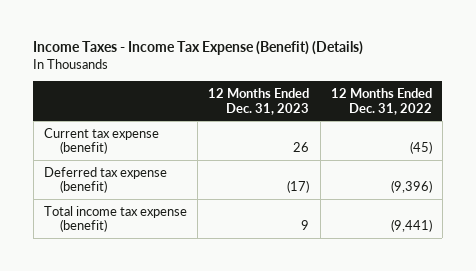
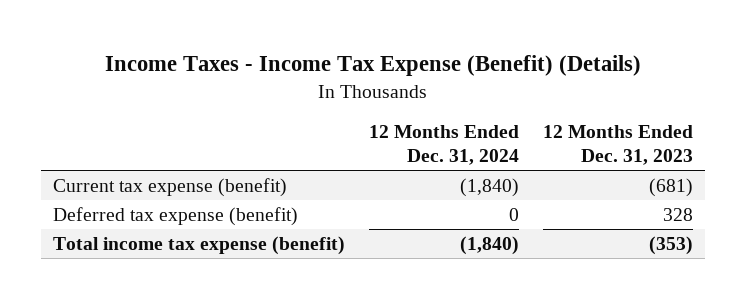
[330,87,432,115] 12 Months Ended Dec. 31, 2022 -> none
none -> [368,125,519,165] 12 Months Ended Dec. 31, 2024
[293,142,310,153] 26 -> [648,178,693,198] (681)
[287,180,310,194] (17) -> [662,208,693,222] 328
[301,220,310,231] 9 -> [648,236,693,256] (353)

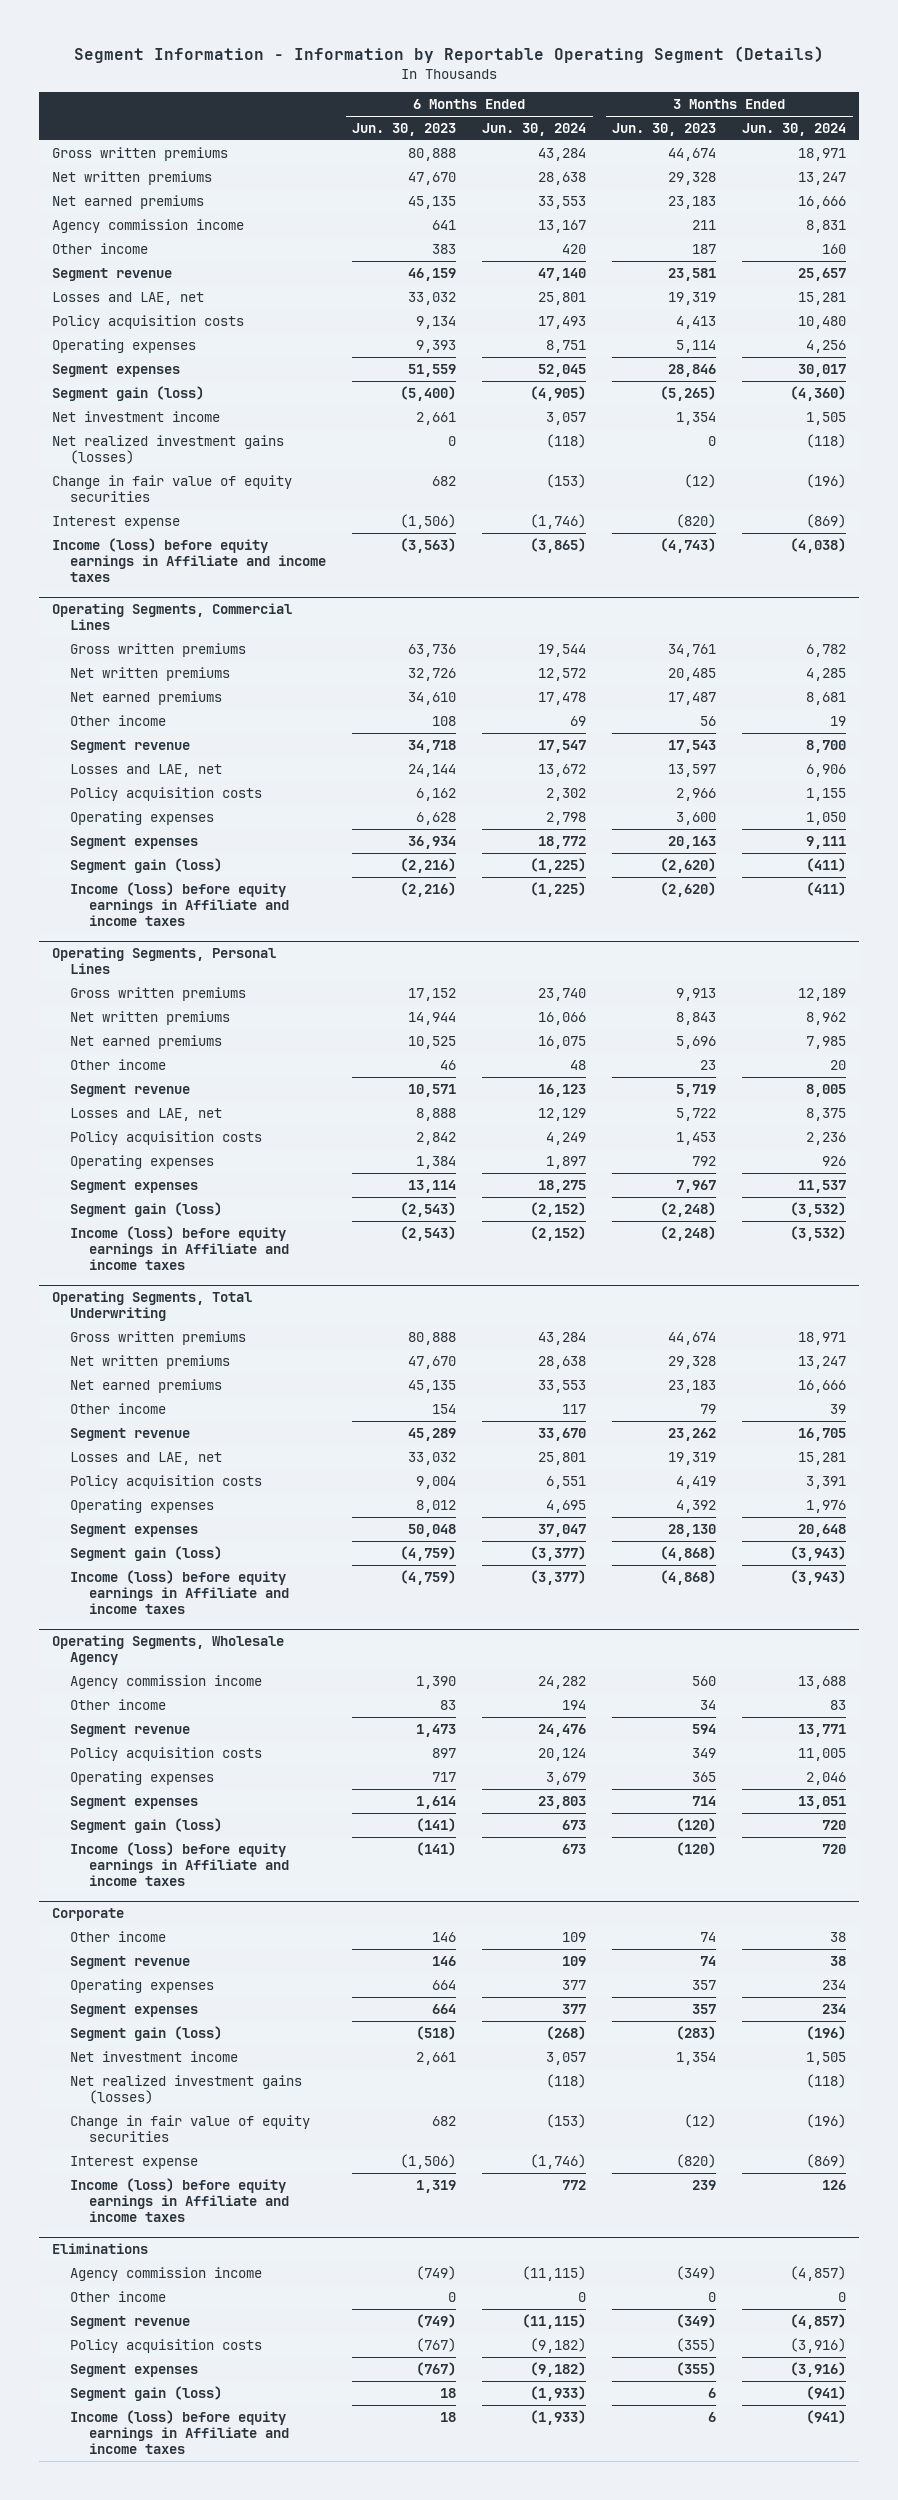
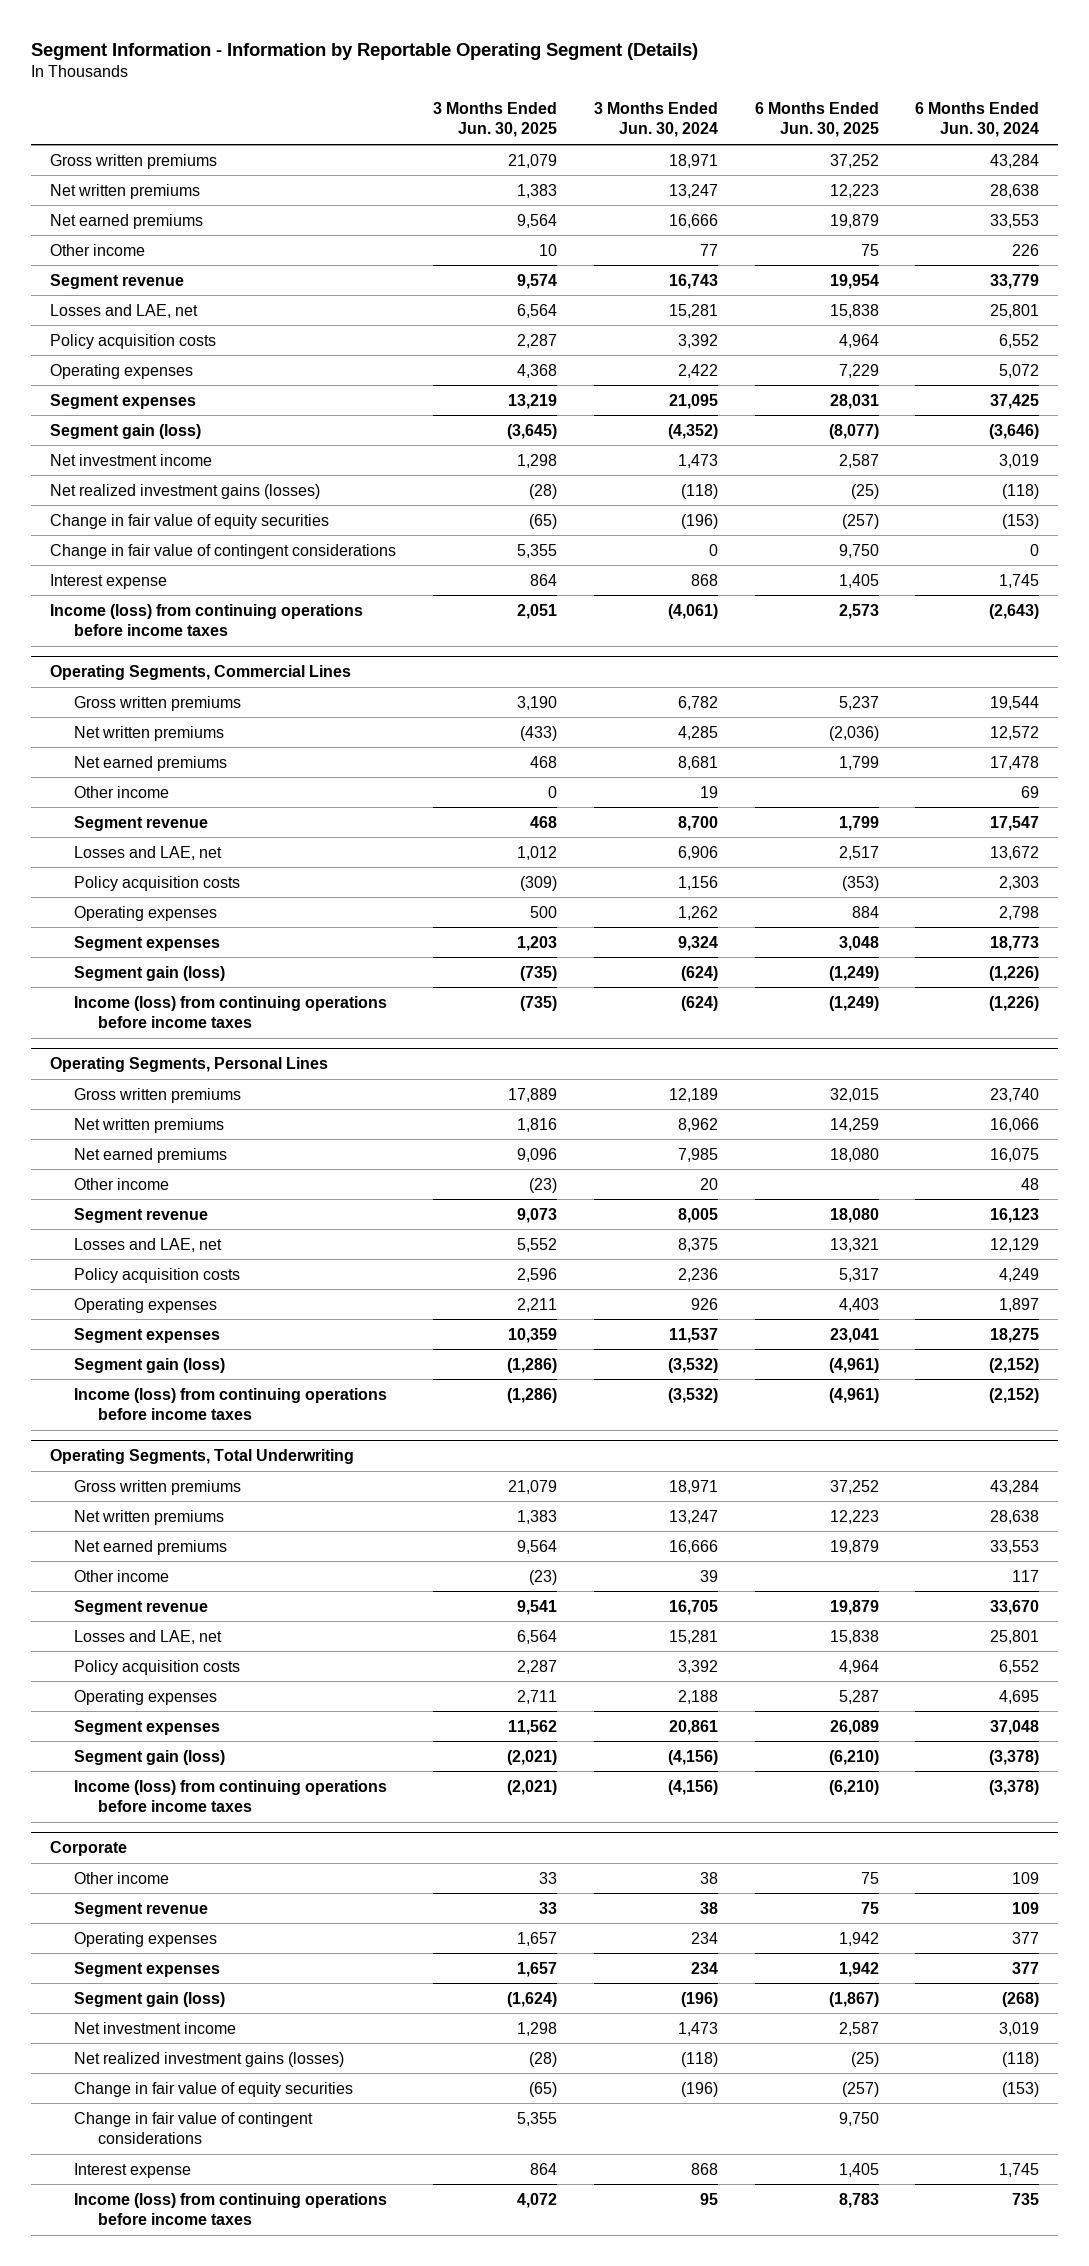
[352,122,457,136] Jun. 30, 2023 -> none
[612,122,717,136] Jun. 30, 2023 -> none
none -> [432,101,557,138] 3 Months Ended Jun. 30, 2025
none -> [754,101,879,138] 6 Months Ended Jun. 30, 2025
[52,218,245,233] Agency commission income -> none
[562,243,587,254] 420 -> [1012,243,1040,256] 226
[822,243,847,254] 160 -> [699,243,718,256] 77
[538,267,587,281] 47,140 -> [990,273,1040,289] 33,779
[798,267,847,281] 25,657 -> [668,273,718,289] 16,743
[538,315,587,329] 17,493 -> [999,333,1040,348] 6,552
[798,315,847,329] 10,480 -> [677,333,718,348] 3,392
[546,339,587,353] 8,751 -> [999,363,1040,378] 5,072
[806,339,847,353] 4,256 -> [677,363,718,378] 2,422
[538,363,587,377] 52,045 -> [990,393,1040,409] 37,425
[798,363,847,377] 30,017 -> [668,393,718,409] 21,095
[530,385,587,401] (4,905) -> [989,423,1040,439] (3,646)
[790,385,847,401] (4,360) -> [667,423,718,439] (4,352)
[546,411,587,425] 3,057 -> [999,453,1040,468] 3,019
[806,411,847,425] 1,505 -> [677,453,718,468] 1,473
[52,537,327,583] Income (loss) before equity earnings in Affiliate and income taxes -> none
none -> [49,543,396,559] Change in fair value of contingent considerations
[530,513,587,529] (1,746) -> [999,573,1040,588] 1,745
[806,513,847,528] (869) -> [690,573,718,586] 868
none -> [49,603,363,637] Income (loss) from continuing operations before income taxes
[70,881,289,927] Income (loss) before equity earnings in Affiliate and income taxes -> none
[546,787,587,801] 2,302 -> [999,875,1040,890] 2,303
[806,787,847,801] 1,155 -> [677,875,718,890] 1,156
[806,811,847,825] 1,050 -> [677,905,718,920] 1,262
[538,835,587,849] 18,772 -> [990,935,1040,951] 18,773
[806,835,847,849] 9,111 -> [677,935,718,951] 9,324
[530,857,587,873] (1,225) -> [989,965,1040,981] (1,226)
[806,857,847,872] (411) -> [680,965,718,981] (624)
none -> [73,995,387,1029] Income (loss) from continuing operations before income taxes
[70,1225,289,1271] Income (loss) before equity earnings in Affiliate and income taxes -> [73,1387,387,1421] Income (loss) from continuing operations before income taxes
[70,1569,289,1615] Income (loss) before equity earnings in Affiliate and income taxes -> none
[52,1634,285,1665] Operating Segments, Wholesale Agency -> none
[70,1674,263,1689] Agency commission income -> none
[70,1698,167,1710] Other income -> none
[70,1723,191,1737] Segment revenue -> none
[70,1746,263,1761] Policy acquisition costs -> none
[70,1770,215,1785] Operating expenses -> none
[70,1795,199,1809] Segment expenses -> none
[70,1817,223,1833] Segment gain (loss) -> none
[70,1841,289,1887] Income (loss) before equity earnings in Affiliate and income taxes -> none
[546,1475,587,1489] 6,551 -> [999,1659,1040,1674] 6,552
[806,1475,847,1489] 3,391 -> [677,1659,718,1674] 3,392
[806,1499,847,1513] 1,976 -> [677,1689,718,1704] 2,188
[538,1523,587,1537] 37,047 -> [990,1719,1040,1735] 37,048
[798,1523,847,1537] 20,648 -> [668,1719,718,1735] 20,861
[530,1545,587,1561] (3,377) -> [989,1749,1040,1765] (3,378)
[790,1545,847,1561] (3,943) -> [667,1749,718,1765] (4,156)
none -> [73,1779,387,1813] Income (loss) from continuing operations before income taxes
[546,2051,587,2065] 3,057 -> [999,2021,1040,2036] 3,019
[806,2051,847,2065] 1,505 -> [677,2021,718,2036] 1,473
[70,2177,289,2223] Income (loss) before equity earnings in Affiliate and income taxes -> none
[52,2242,149,2254] Eliminations -> none
[70,2266,263,2281] Agency commission income -> none
[70,2290,167,2302] Other income -> none
[70,2315,191,2329] Segment revenue -> none
[70,2338,263,2353] Policy acquisition costs -> none
[70,2363,199,2377] Segment expenses -> none
[70,2385,223,2401] Segment gain (loss) -> none
[70,2409,289,2455] Income (loss) before equity earnings in Affiliate and income taxes -> none
none -> [73,2111,313,2145] Change in fair value of contingent considerations
[530,2153,587,2169] (1,746) -> [999,2162,1040,2177] 1,745
[806,2153,847,2168] (869) -> [690,2162,718,2175] 868
none -> [73,2192,387,2226] Income (loss) from continuing operations before income taxes

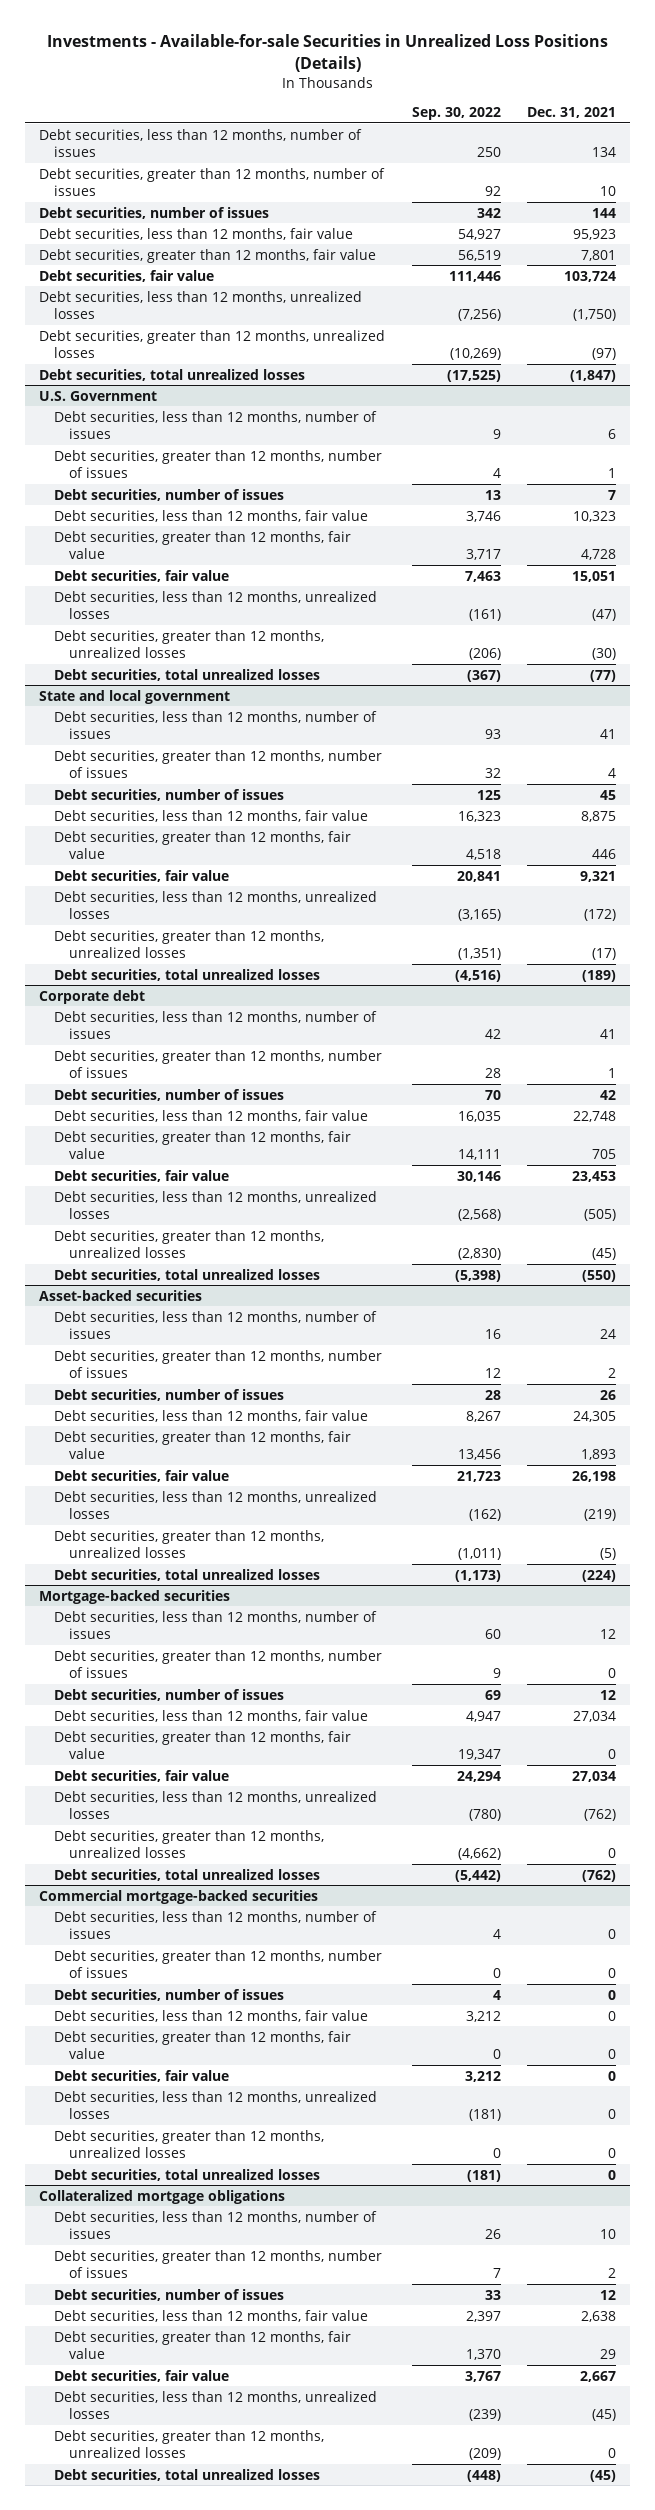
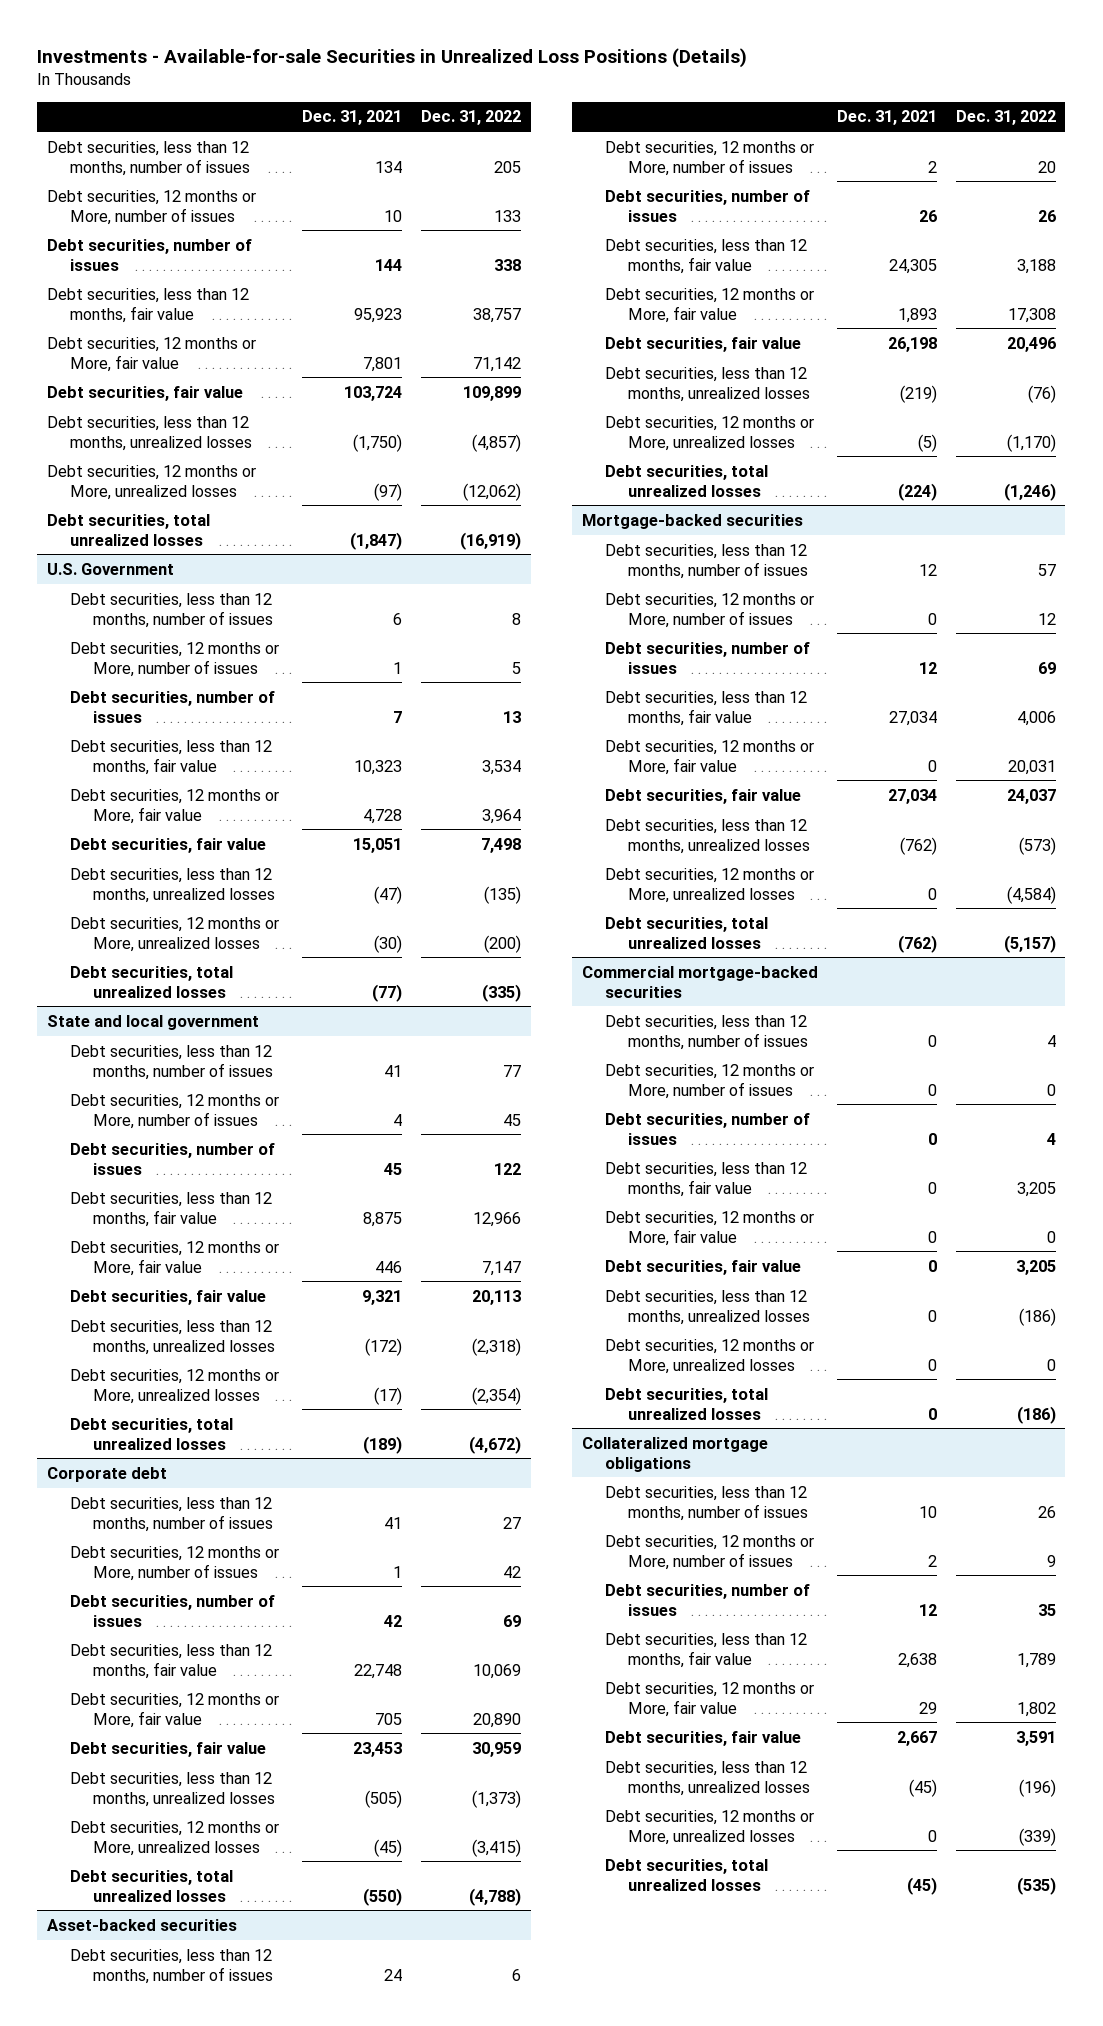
[411,107,501,121] Sep. 30, 2022 -> none
none -> [421,110,522,126] Dec. 31, 2022
[38,167,385,196] Debt securities, greater than 12 months, number of issues -> [46,189,256,225] Debt securities, 12 months or More, number of issues
[38,248,376,263] Debt securities, greater than 12 months, fair value -> [46,336,256,372] Debt securities, 12 months or More, fair value
[38,329,385,358] Debt securities, greater than 12 months, unrealized losses -> [46,464,256,500] Debt securities, 12 months or More, unrealized losses
[53,449,382,478] Debt securities, greater than 12 months, number of issues -> [70,641,280,677] Debt securities, 12 months or More, number of issues
[53,530,351,559] Debt securities, greater than 12 months, fair value -> [70,788,280,824] Debt securities, 12 months or More, fair value
[53,629,324,658] Debt securities, greater than 12 months, unrealized losses -> [70,916,280,952] Debt securities, 12 months or More, unrealized losses
[53,749,382,778] Debt securities, greater than 12 months, number of issues -> [70,1093,280,1129] Debt securities, 12 months or More, number of issues
[53,830,351,859] Debt securities, greater than 12 months, fair value -> [70,1240,280,1276] Debt securities, 12 months or More, fair value
[53,929,324,958] Debt securities, greater than 12 months, unrealized losses -> [70,1368,280,1404] Debt securities, 12 months or More, unrealized losses
[53,1049,382,1078] Debt securities, greater than 12 months, number of issues -> [70,1545,280,1581] Debt securities, 12 months or More, number of issues
[53,1130,351,1159] Debt securities, greater than 12 months, fair value -> [70,1692,280,1728] Debt securities, 12 months or More, fair value
[53,1229,324,1258] Debt securities, greater than 12 months, unrealized losses -> [70,1820,280,1856] Debt securities, 12 months or More, unrealized losses
[53,1349,382,1378] Debt securities, greater than 12 months, number of issues -> [604,140,814,176] Debt securities, 12 months or More, number of issues
[53,1430,351,1459] Debt securities, greater than 12 months, fair value -> [604,287,814,323] Debt securities, 12 months or More, fair value
[53,1529,324,1558] Debt securities, greater than 12 months, unrealized losses -> [604,415,814,451] Debt securities, 12 months or More, unrealized losses
[53,1649,382,1678] Debt securities, greater than 12 months, number of issues -> [604,592,814,628] Debt securities, 12 months or More, number of issues
[53,1730,351,1759] Debt securities, greater than 12 months, fair value -> [604,739,814,775] Debt securities, 12 months or More, fair value
[53,1829,324,1858] Debt securities, greater than 12 months, unrealized losses -> [604,867,814,903] Debt securities, 12 months or More, unrealized losses
[53,1949,382,1978] Debt securities, greater than 12 months, number of issues -> [604,1063,814,1099] Debt securities, 12 months or More, number of issues
[53,2030,351,2059] Debt securities, greater than 12 months, fair value -> [604,1210,814,1246] Debt securities, 12 months or More, fair value
[53,2129,324,2158] Debt securities, greater than 12 months, unrealized losses -> [604,1338,814,1374] Debt securities, 12 months or More, unrealized losses
[53,2249,382,2278] Debt securities, greater than 12 months, number of issues -> [604,1534,814,1570] Debt securities, 12 months or More, number of issues
[53,2330,351,2359] Debt securities, greater than 12 months, fair value -> [604,1681,814,1717] Debt securities, 12 months or More, fair value
[53,2429,324,2458] Debt securities, greater than 12 months, unrealized losses -> [604,1809,814,1845] Debt securities, 12 months or More, unrealized losses

